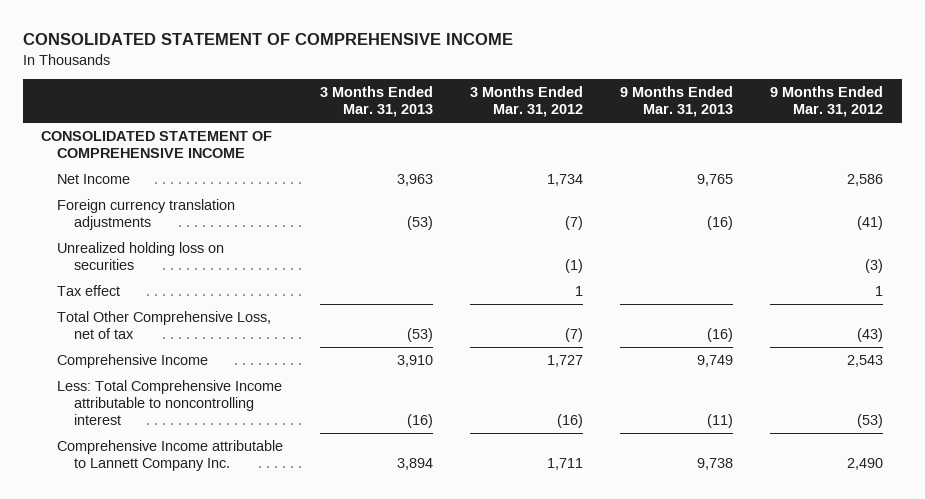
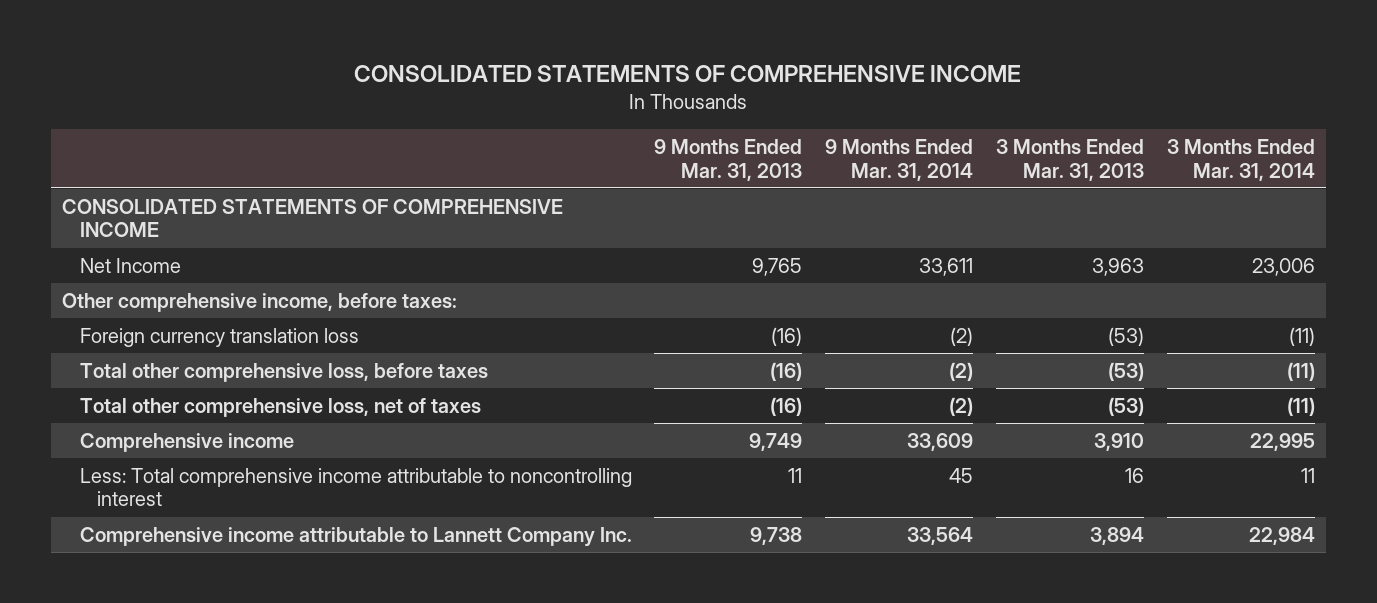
[22,33,513,46] CONSOLIDATED STATEMENT OF COMPREHENSIVE INCOME -> [354,65,1022,83] CONSOLIDATED STATEMENTS OF COMPREHENSIVE INCOME
[470,86,584,118] 3 Months Ended Mar. 31, 2012 -> none
[770,86,884,118] 9 Months Ended Mar. 31, 2012 -> none
none -> [825,139,974,181] 9 Months Ended Mar. 31, 2014
none -> [1166,139,1315,181] 3 Months Ended Mar. 31, 2014
[41,131,273,159] CONSOLIDATED STATEMENT OF COMPREHENSIVE INCOME -> [62,198,564,238] CONSOLIDATED STATEMENTS OF COMPREHENSIVE INCOME
[57,242,225,271] Unrealized holding loss on securities -> none
[57,285,121,297] Tax effect -> none
none -> [62,292,458,312] Other comprehensive income, before taxes:
[57,199,236,231] Foreign currency translation adjustments -> [79,327,359,347] Foreign currency translation loss
none -> [79,362,488,382] Total other comprehensive loss, before taxes
[57,311,272,340] Total Other Comprehensive Loss, net of tax -> [79,397,481,417] Total other comprehensive loss, net of taxes
[57,354,209,369] Comprehensive Income -> [79,432,294,452] Comprehensive income
[57,380,283,425] Less: Total Comprehensive Income attributable to noncontrolling interest -> [79,467,632,507] Less: Total comprehensive income attributable to noncontrolling interest
[407,413,434,428] (16) -> [1124,467,1144,483] 16
[707,413,734,428] (11) -> [788,467,803,483] 11
[57,440,284,472] Comprehensive Income attributable to Lannett Company Inc. -> [79,526,632,547] Comprehensive income attributable to Lannett Company Inc.

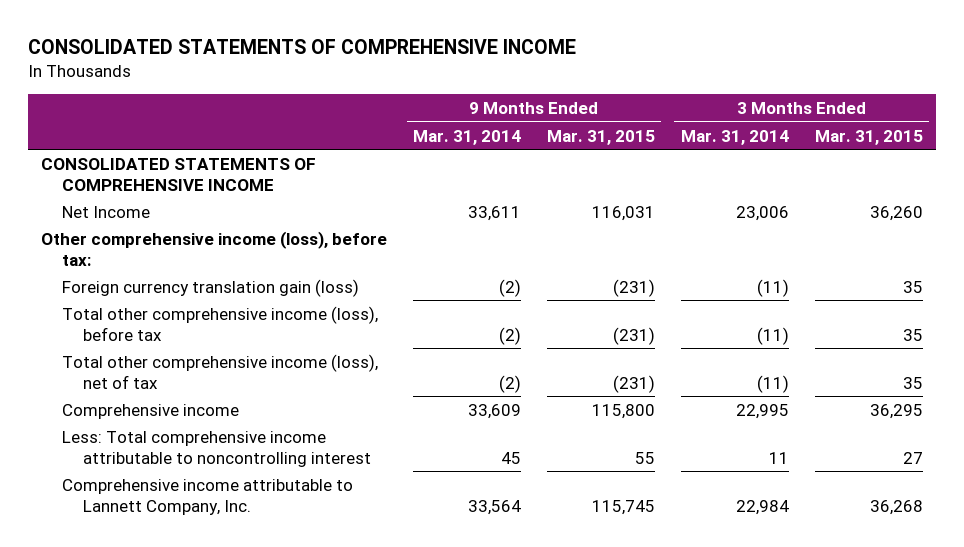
[654,139,803,181] 9 Months Ended Mar. 31, 2013 -> none
[995,139,1144,181] 3 Months Ended Mar. 31, 2013 -> none
none -> [546,129,655,145] Mar. 31, 2015
none -> [814,129,923,145] Mar. 31, 2015
[62,292,458,312] Other comprehensive income, before taxes: -> [41,230,388,266] Other comprehensive income (loss), before tax:
[79,327,359,347] Foreign currency translation loss -> [61,278,359,297] Foreign currency translation gain (loss)
[79,362,488,382] Total other comprehensive loss, before taxes -> [61,305,378,341] Total other comprehensive income (loss), before tax
[79,397,481,417] Total other comprehensive loss, net of taxes -> [61,353,378,389] Total other comprehensive income (loss), net of tax
[79,526,632,547] Comprehensive income attributable to Lannett Company Inc. -> [61,478,353,515] Comprehensive income attributable to Lannett Company, Inc.

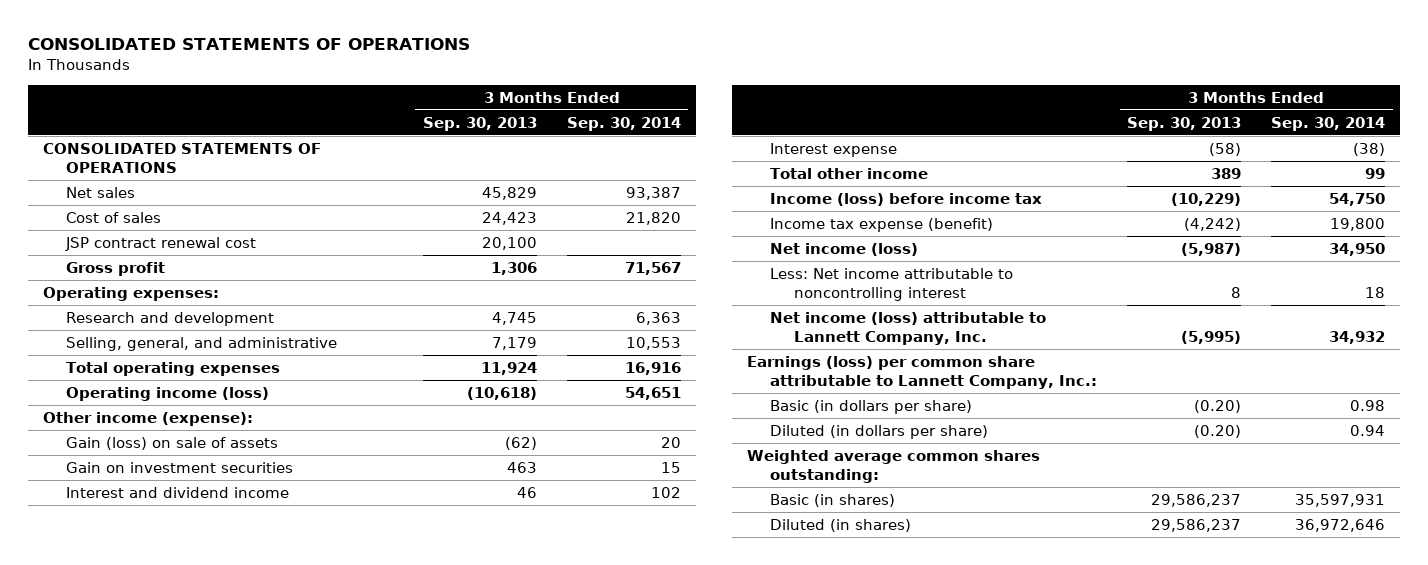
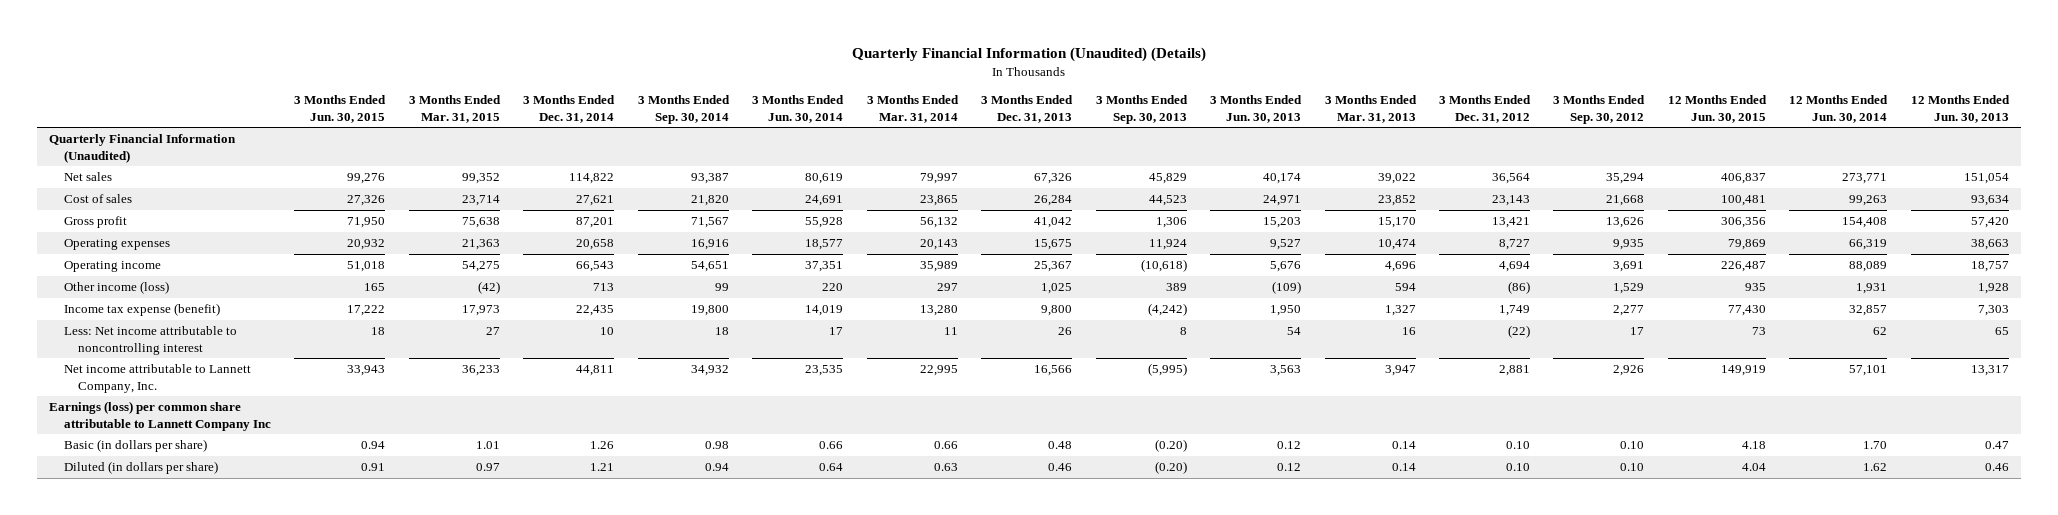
[27,38,470,51] CONSOLIDATED STATEMENTS OF OPERATIONS -> [852,46,1207,62] Quarterly Financial Information (Unaudited) (Details)
none -> [294,95,387,123] 3 Months Ended Jun. 30, 2015
none -> [408,95,501,123] 3 Months Ended Mar. 31, 2015
none -> [523,95,616,123] 3 Months Ended Dec. 31, 2014
none -> [752,95,845,123] 3 Months Ended Jun. 30, 2014
none -> [866,95,959,123] 3 Months Ended Mar. 31, 2014
none -> [981,95,1074,123] 3 Months Ended Dec. 31, 2013
none -> [1210,95,1303,123] 3 Months Ended Jun. 30, 2013
none -> [1324,95,1417,123] 3 Months Ended Mar. 31, 2013
none -> [1439,95,1532,123] 3 Months Ended Dec. 31, 2012
none -> [1553,95,1646,124] 3 Months Ended Sep. 30, 2012
none -> [1667,95,1767,123] 12 Months Ended Jun. 30, 2015
none -> [1789,95,1889,123] 12 Months Ended Jun. 30, 2014
none -> [1910,95,2010,123] 12 Months Ended Jun. 30, 2013
[42,142,321,173] CONSOLIDATED STATEMENTS OF OPERATIONS -> none
none -> [49,134,237,163] Quarterly Financial Information (Unaudited)
[64,236,256,251] JSP contract renewal cost -> none
[481,211,537,225] 24,423 -> [1148,195,1187,207] 44,523
[42,286,219,301] Operating expenses: -> none
[65,311,274,326] Research and development -> none
[65,336,337,351] Selling, general, and administrative -> none
[42,411,253,426] Other income (expense): -> none
[65,436,278,450] Gain (loss) on sale of assets -> none
[65,461,293,473] Gain on investment securities -> none
[65,486,289,498] Interest and dividend income -> none
[770,142,898,157] Interest expense -> none
[770,192,1043,206] Income (loss) before income tax -> none
[65,361,280,376] Total operating expenses -> [63,239,170,251] Operating expenses
[65,386,269,401] Operating income (loss) -> [63,261,161,273] Operating income
[770,167,929,179] Total other income -> [63,281,169,295] Other income (loss)
[770,242,919,256] Net income (loss) -> none
[770,311,1047,345] Net income (loss) attributable to Lannett Company, Inc. -> [63,364,251,393] Net income attributable to Lannett Company, Inc.
[747,355,1098,389] Earnings (loss) per common share attributable to Lannett Company, Inc.: -> [49,401,271,431] Earnings (loss) per common share attributable to Lannett Company Inc
[747,449,1041,483] Weighted average common shares outstanding: -> none
[770,493,896,507] Basic (in shares) -> none
[770,518,912,532] Diluted (in shares) -> none

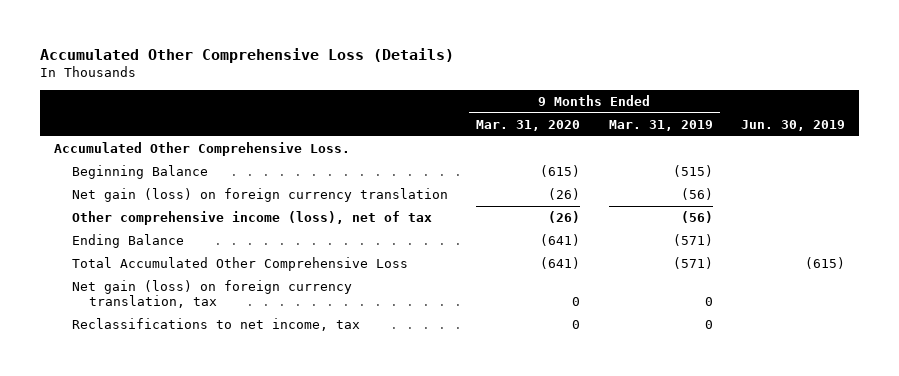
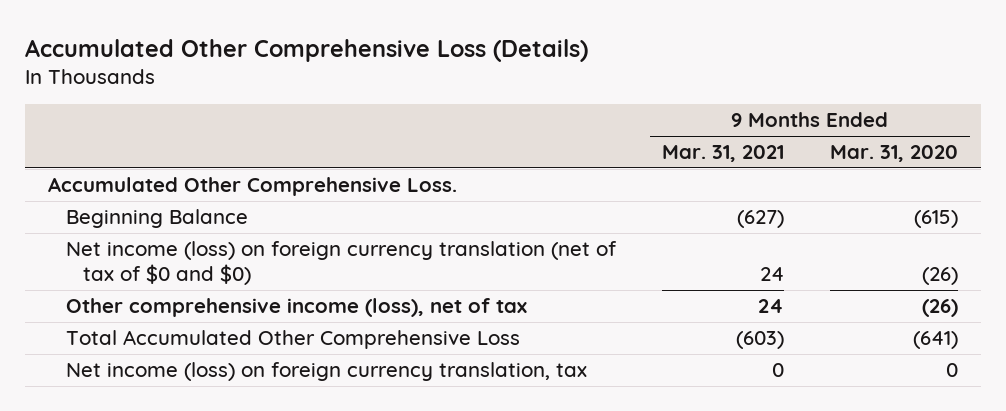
[608,119,713,131] Mar. 31, 2019 -> none
[741,119,846,131] Jun. 30, 2019 -> none
none -> [661,145,784,163] Mar. 31, 2021
[71,188,448,203] Net gain (loss) on foreign currency translation -> [65,241,617,285] Net income (loss) on foreign currency translation (net of tax of $0 and $0)
[71,234,184,249] Ending Balance -> none
[71,318,360,332] Reclassifications to net income, tax -> none
[71,280,352,309] Net gain (loss) on foreign currency translation, tax -> [65,362,587,382] Net income (loss) on foreign currency translation, tax

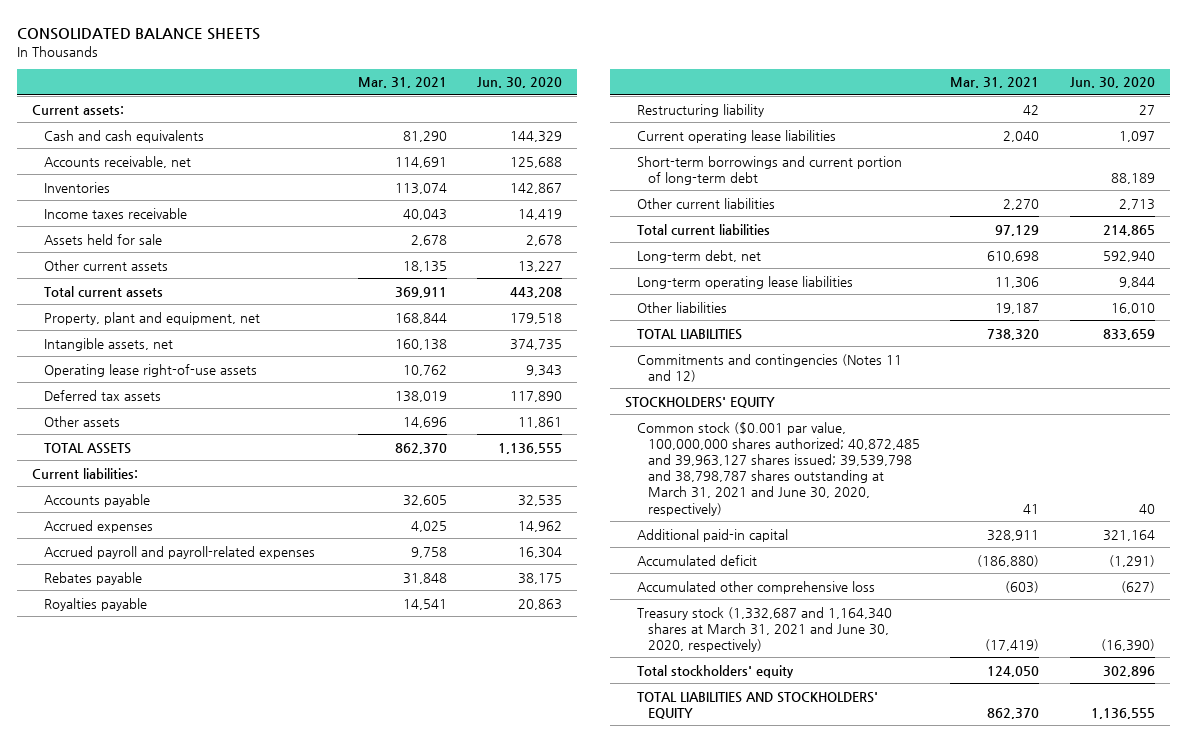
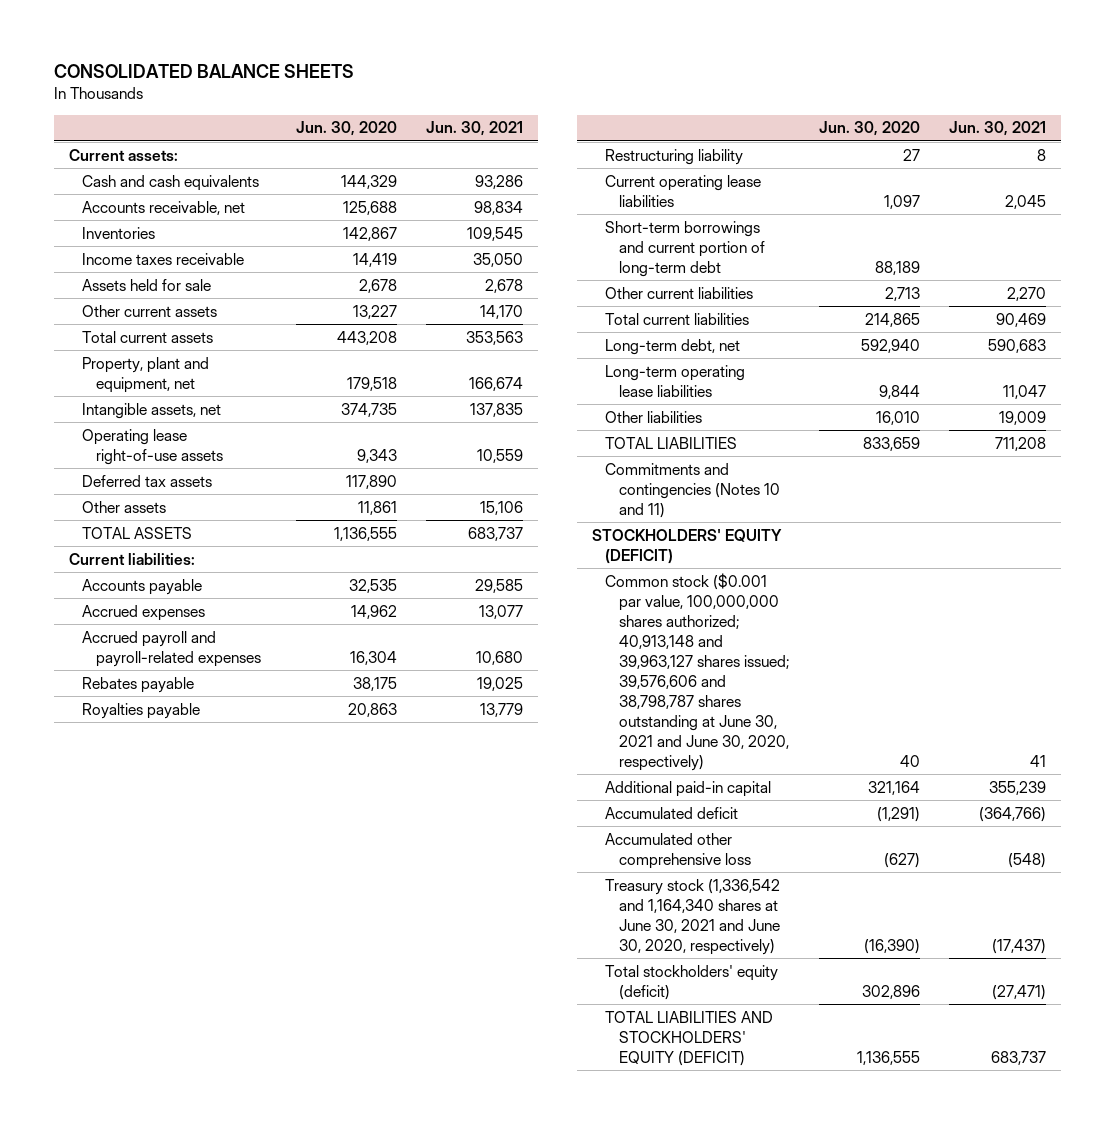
[357,77,447,89] Mar. 31, 2021 -> none
none -> [426,121,524,137] Jun. 30, 2021
[636,353,902,382] Commitments and contingencies (Notes 11 and 12) -> [605,462,781,518] Commitments and contingencies (Notes 10 and 11)
[625,396,776,408] STOCKHOLDERS' EQUITY -> [591,528,782,564] STOCKHOLDERS' EQUITY (DEFICIT)
[636,421,921,516] Common stock ($0.001 par value, 100,000,000 shares authorized; 40,872,485 and 39,963,127 shares issued; 39,539,798 and 38,798,787 shares outstanding at March 31, 2021 and June 30, 2020, respectively) -> [605,572,790,771] Common stock ($0.001 par value, 100,000,000 shares authorized; 40,913,148 and 39,963,127 shares issued; 39,576,606 and 38,798,787 shares outstanding at June 30, 2021 and June 30, 2020, respectively)
[636,606,892,653] Treasury stock (1,332,687 and 1,164,340 shares at March 31, 2021 and June 30, 2020, respectively) -> [605,878,781,955] Treasury stock (1,336,542 and 1,164,340 shares at June 30, 2021 and June 30, 2020, respectively)
[636,664,794,678] Total stockholders' equity -> [605,964,779,1000] Total stockholders' equity (deficit)
[636,691,878,719] TOTAL LIABILITIES AND STOCKHOLDERS' EQUITY -> [605,1010,774,1066] TOTAL LIABILITIES AND STOCKHOLDERS' EQUITY (DEFICIT)

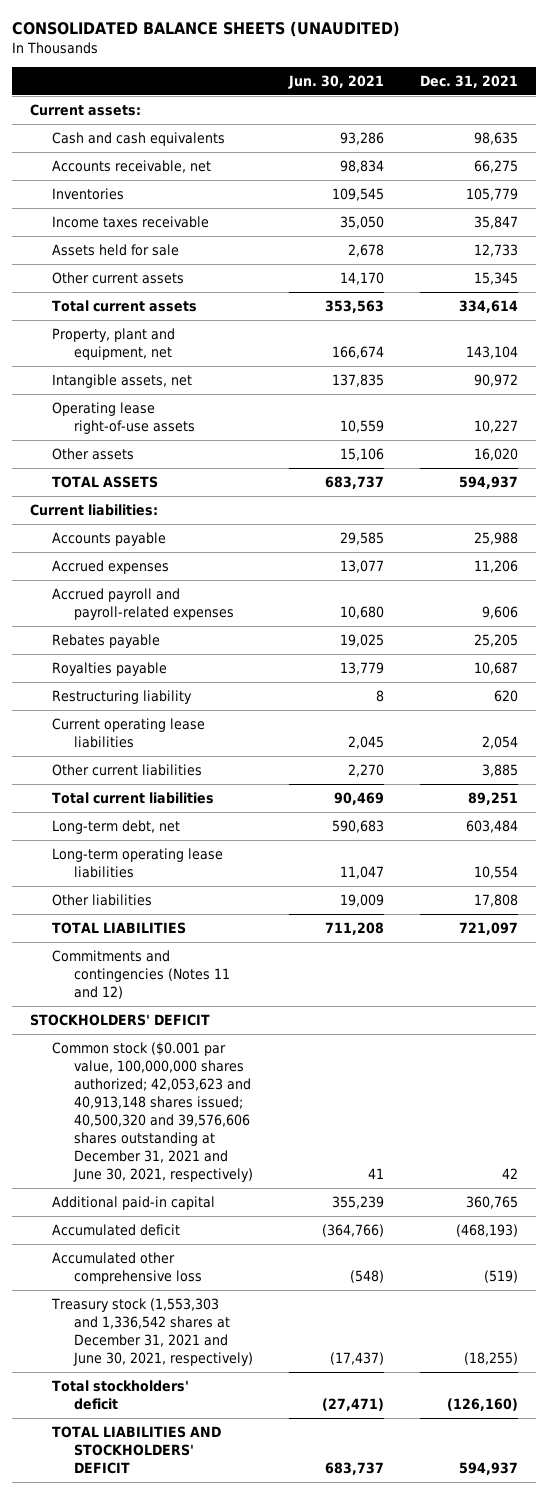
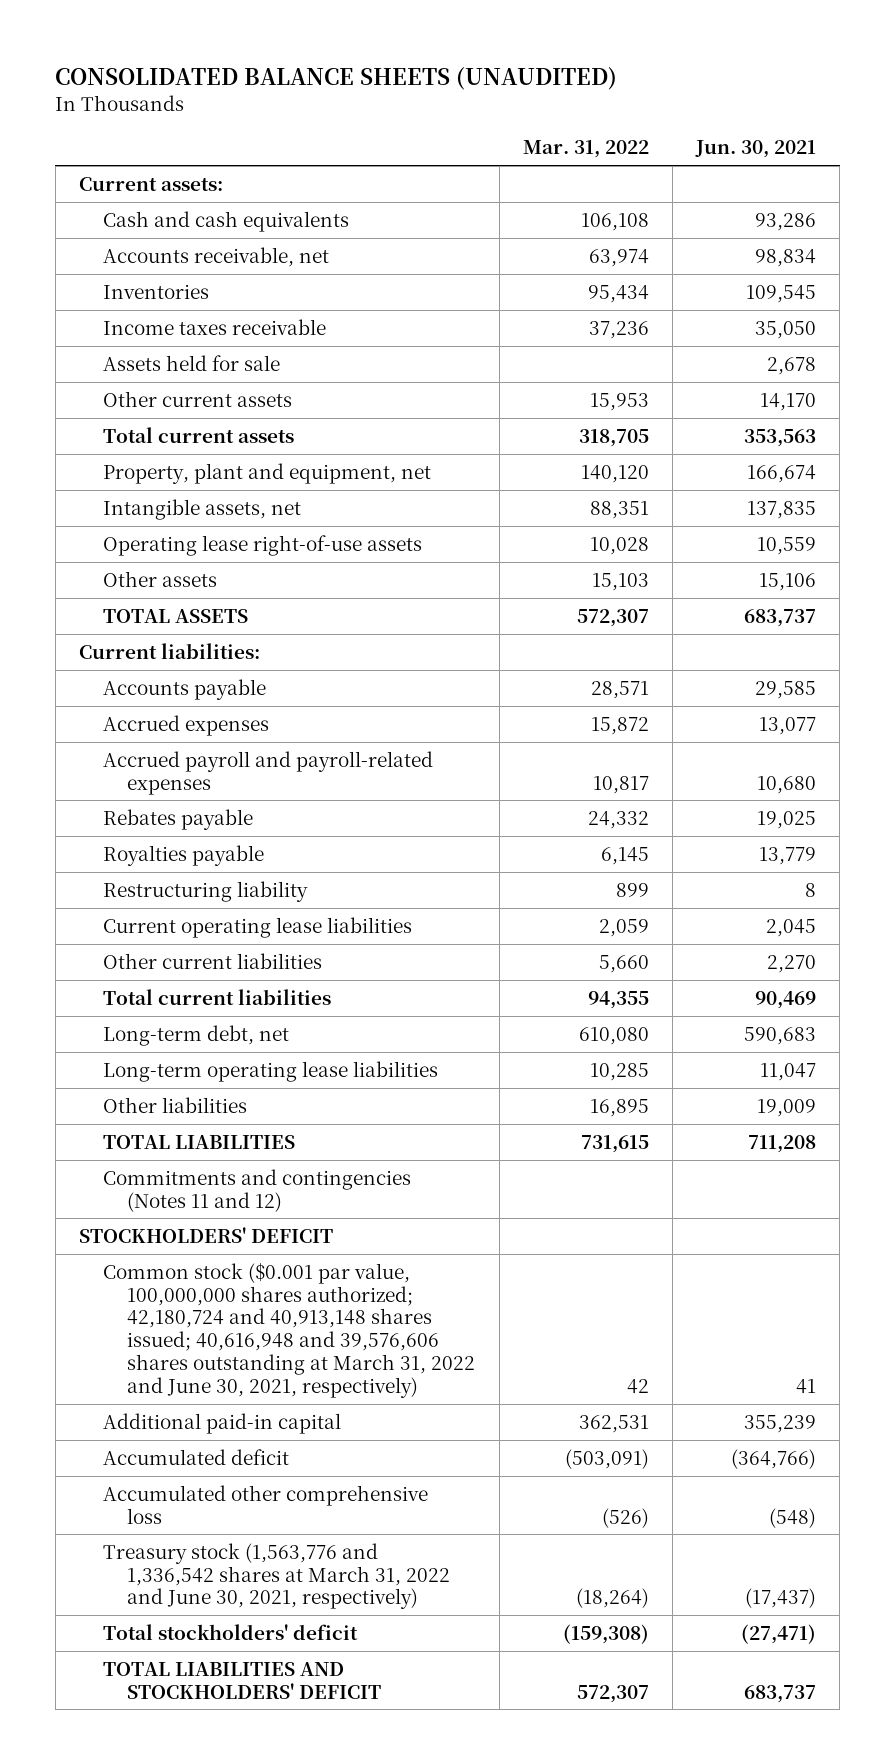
[419,74,518,88] Dec. 31, 2021 -> none
none -> [522,140,649,159] Mar. 31, 2022
[51,1042,253,1183] Common stock ($0.001 par value, 100,000,000 shares authorized; 42,053,623 and 40,913,148 shares issued; 40,500,320 and 39,576,606 shares outstanding at December 31, 2021 and June 30, 2021, respectively) -> [103,1262,476,1398] Common stock ($0.001 par value, 100,000,000 shares authorized; 42,180,724 and 40,913,148 shares issued; 40,616,948 and 39,576,606 shares outstanding at March 31, 2022 and June 30, 2021, respectively)
[50,1298,253,1367] Treasury stock (1,553,303 and 1,336,542 shares at December 31, 2021 and June 30, 2021, respectively) -> [103,1542,451,1610] Treasury stock (1,563,776 and 1,336,542 shares at March 31, 2022 and June 30, 2021, respectively)

